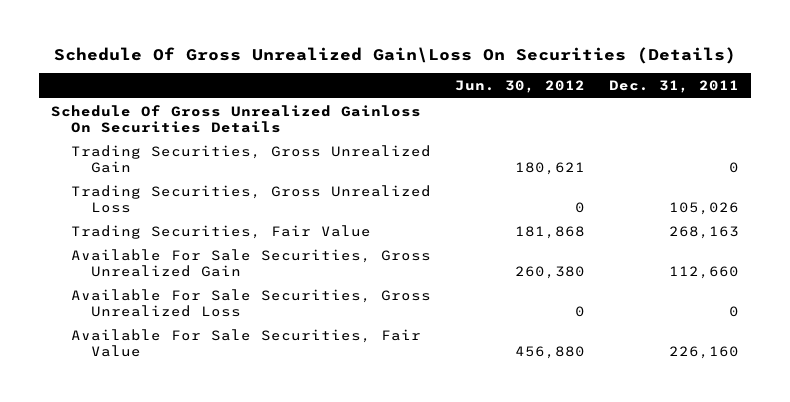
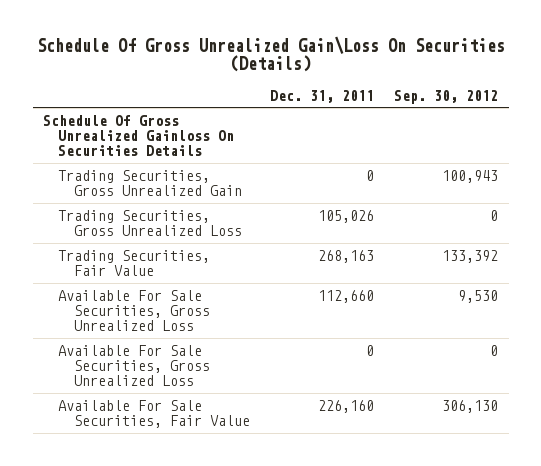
[454,80,585,94] Jun. 30, 2012 -> none
none -> [394,89,499,104] Sep. 30, 2012
[70,248,431,277] Available For Sale Securities, Gross Unrealized Gain -> [58,289,210,332] Available For Sale Securities, Gross Unrealized Loss

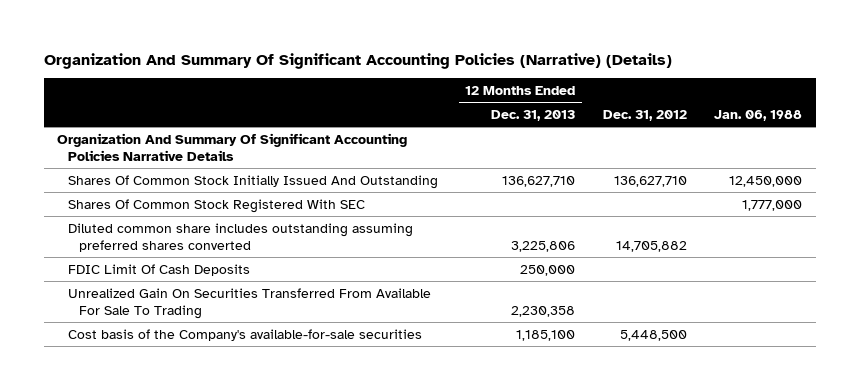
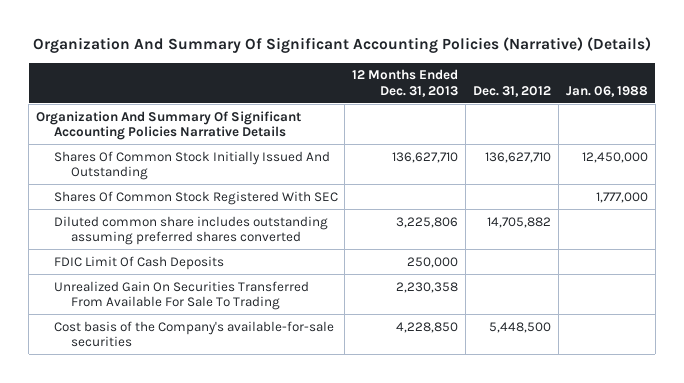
[516,329,576,341] 1,185,100 -> [396,321,459,333] 4,228,850

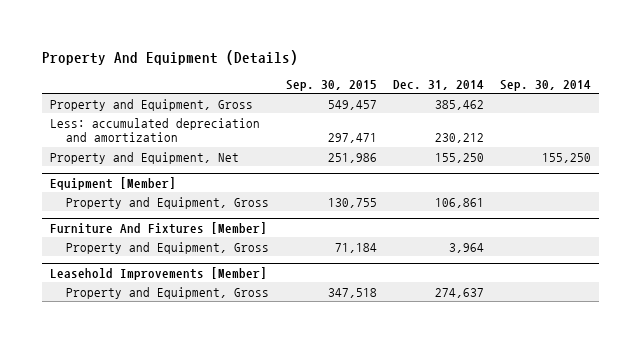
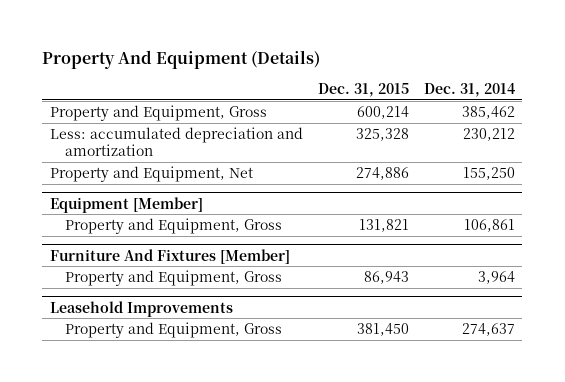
[285,80,377,92] Sep. 30, 2015 -> none
[500,80,592,92] Sep. 30, 2014 -> none
none -> [317,82,409,97] Dec. 31, 2015
[50,267,268,281] Leasehold Improvements [Member] -> [49,300,233,317] Leasehold Improvements

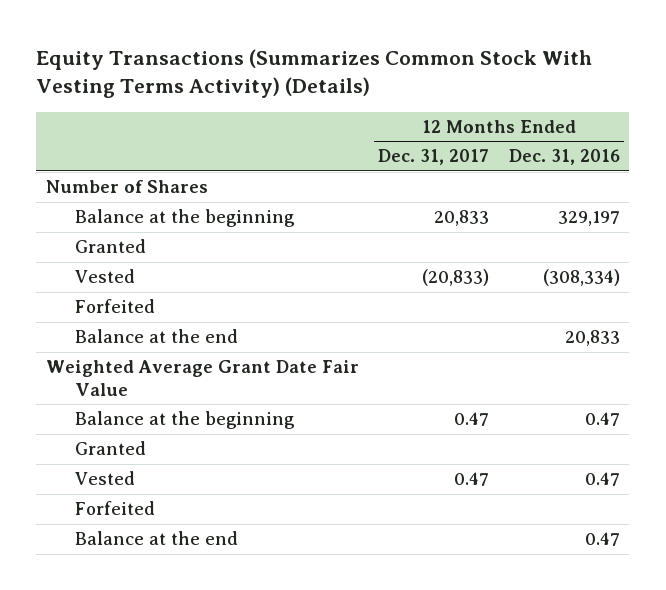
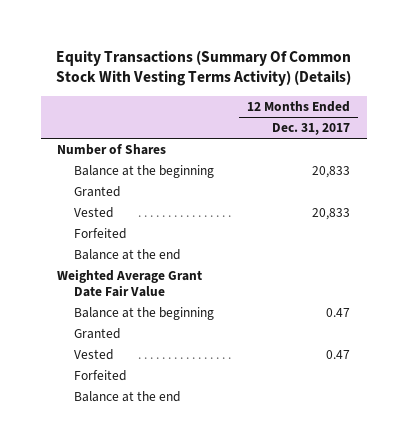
[36,48,593,99] Equity Transactions (Summarizes Common Stock With Vesting Terms Activity) (Details) -> [55,49,351,87] Equity Transactions (Summary Of Common Stock With Vesting Terms Activity) (Details)
[508,149,620,166] Dec. 31, 2016 -> none
[422,269,490,287] (20,833) -> [312,208,351,221] 20,833

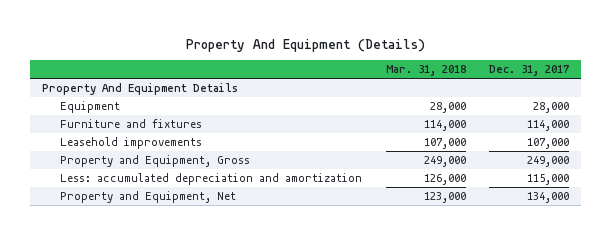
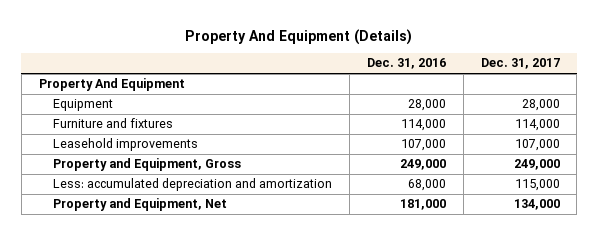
[385,65,466,77] Mar. 31, 2018 -> none
none -> [366,58,446,70] Dec. 31, 2016
[42,83,239,96] Property And Equipment Details -> [38,78,185,92] Property And Equipment

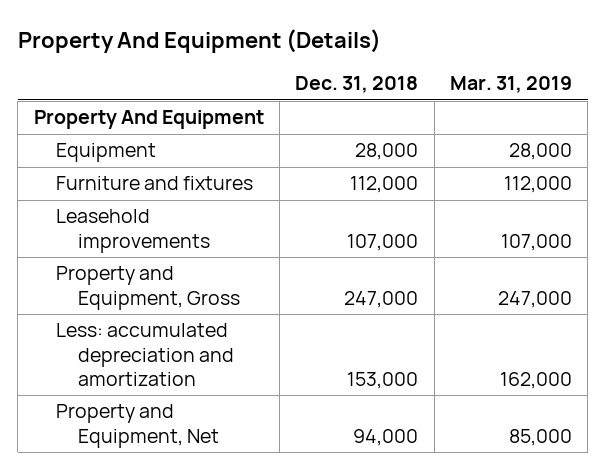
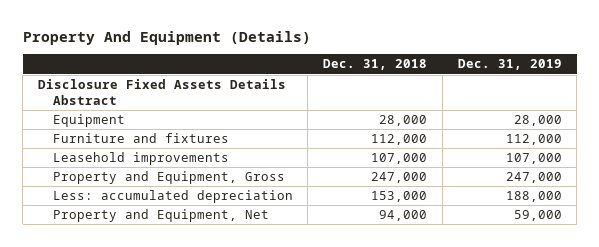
[450,76,573,94] Mar. 31, 2019 -> none
none -> [457,59,562,71] Dec. 31, 2019
[33,110,264,130] Property And Equipment -> [37,79,286,106] Disclosure Fixed Assets Details Abstract
[55,323,234,387] Less: accumulated depreciation and amortization -> [52,190,293,204] Less: accumulated depreciation

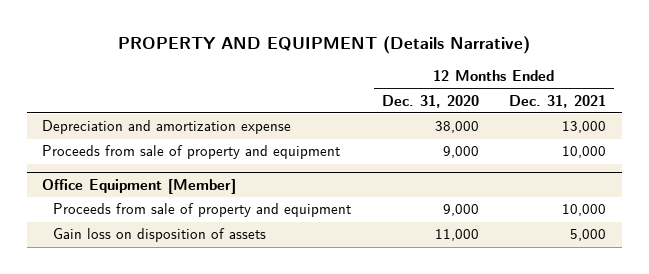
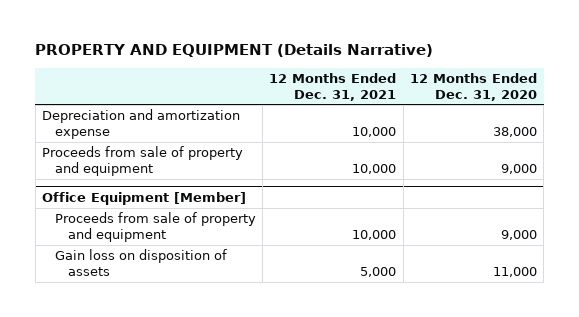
[562,121,607,134] 13,000 -> [352,126,397,137] 10,000

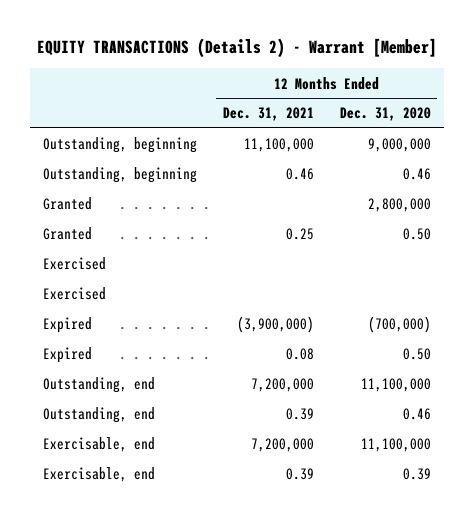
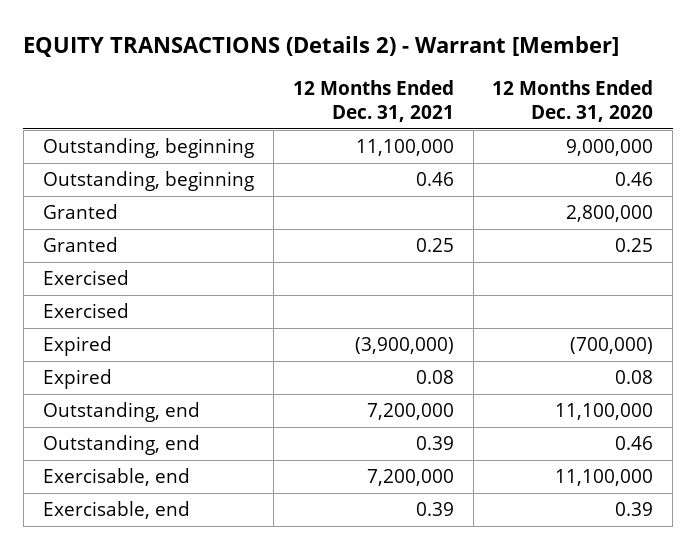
[402,228,431,241] 0.50 -> [615,238,654,253] 0.25
[402,348,431,361] 0.50 -> [615,370,654,385] 0.08

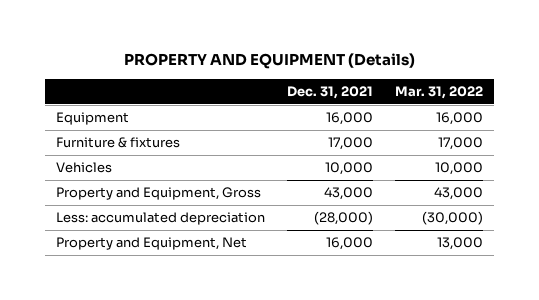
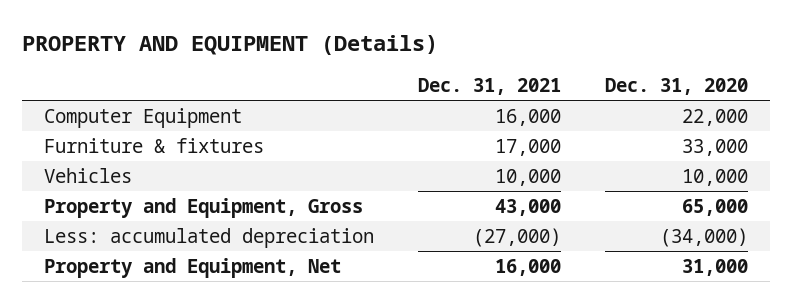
[395,86,484,100] Mar. 31, 2022 -> none
none -> [604,77,748,95] Dec. 31, 2020
[55,112,129,126] Equipment -> [43,107,242,128] Computer Equipment
[314,211,374,226] (28,000) -> [472,227,561,247] (27,000)

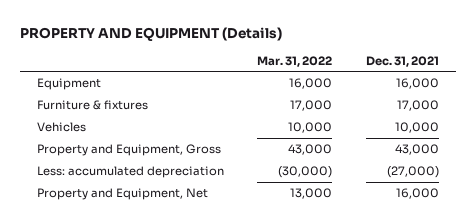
[604,77,748,95] Dec. 31, 2020 -> none
none -> [257,55,333,67] Mar. 31, 2022
[43,107,242,128] Computer Equipment -> [36,78,101,91] Equipment

